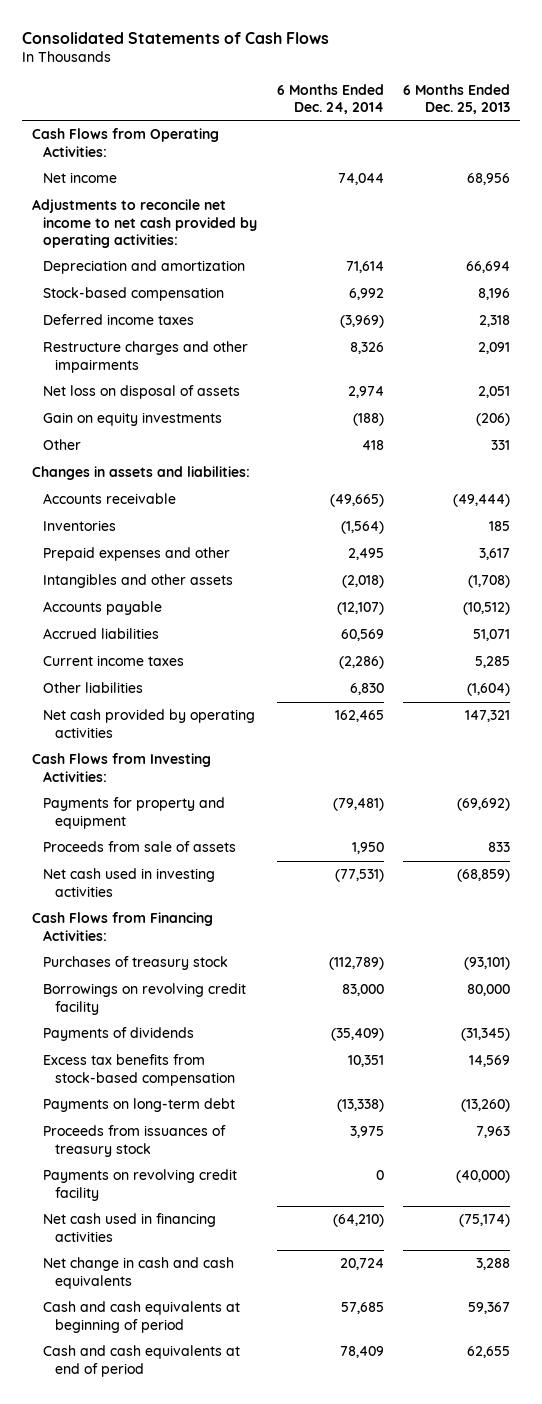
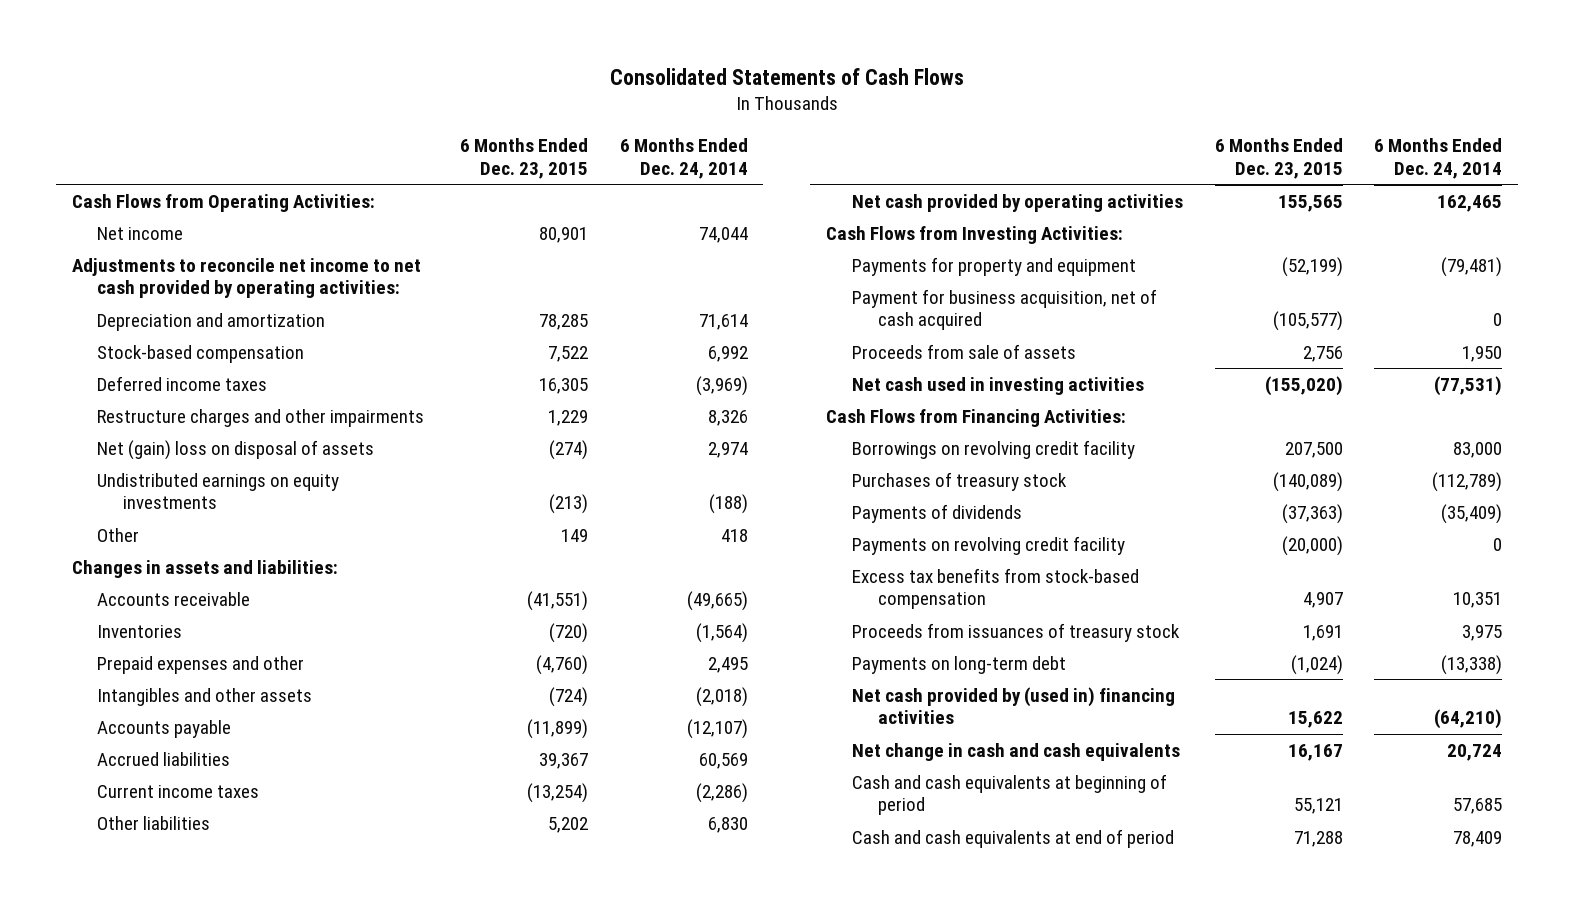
[403,83,511,114] 6 Months Ended Dec. 25, 2013 -> none
none -> [459,137,588,179] 6 Months Ended Dec. 23, 2015
[43,385,241,400] Net loss on disposal of assets -> [97,439,375,460] Net (gain) loss on disposal of assets
[43,412,223,427] Gain on equity investments -> [97,472,340,510] Undistributed earnings on equity investments
none -> [852,288,1158,331] Payment for business acquisition, net of cash acquired
[43,956,229,971] Purchases of treasury stock -> [852,471,1068,491] Purchases of treasury stock
[43,1169,238,1201] Payments on revolving credit facility -> [852,535,1126,555] Payments on revolving credit facility
[43,1098,236,1113] Payments on long-term debt -> [852,655,1067,674] Payments on long-term debt
[43,1213,217,1242] Net cash used in financing activities -> [852,686,1176,725] Net cash provided by (used in) financing activities

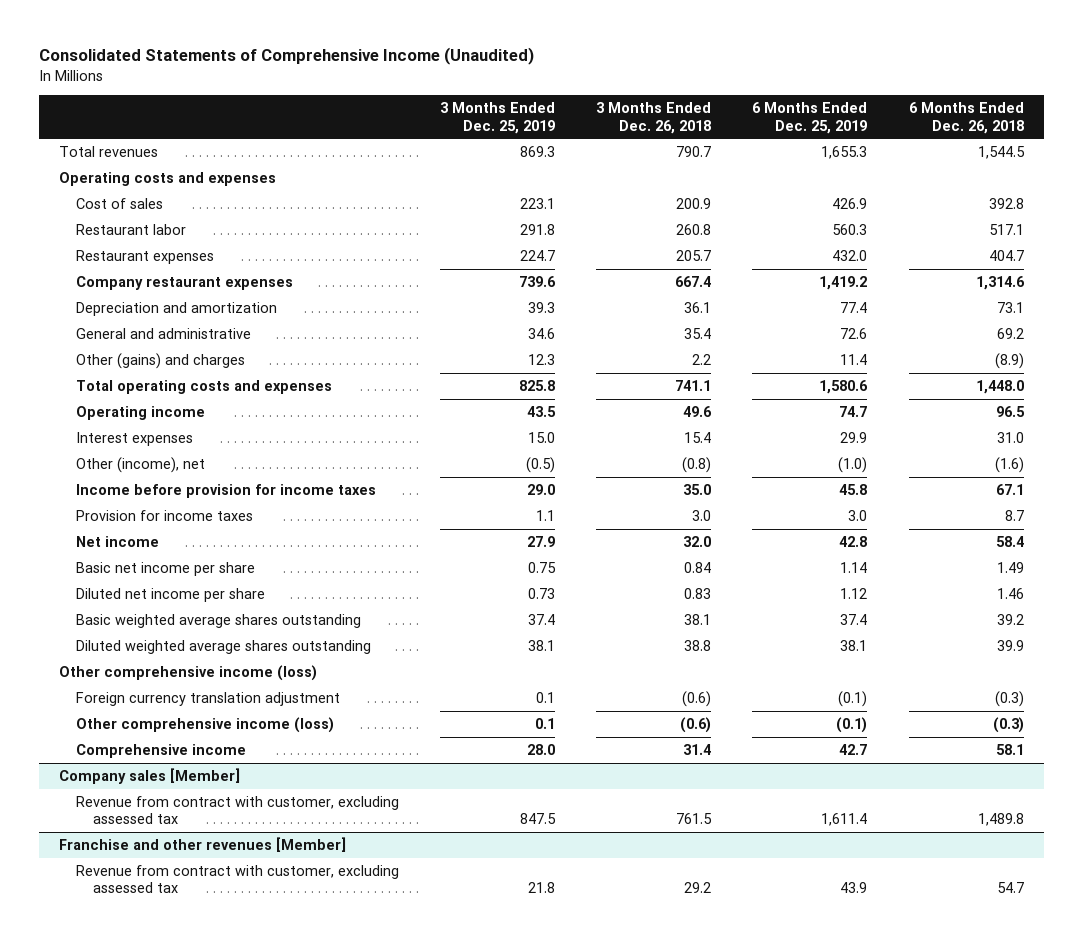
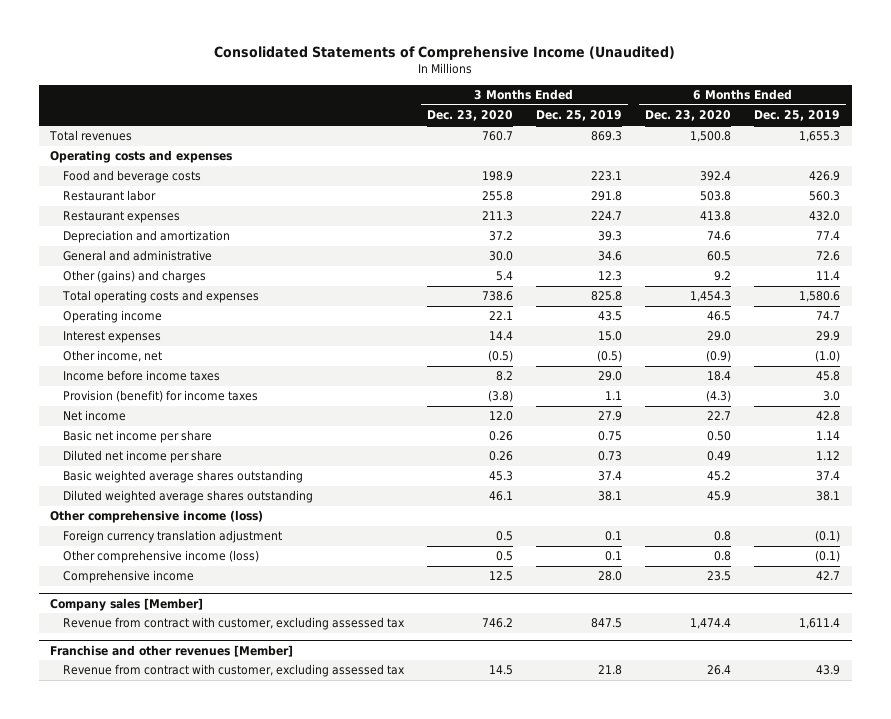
[596,102,712,134] 3 Months Ended Dec. 26, 2018 -> none
[908,102,1024,134] 6 Months Ended Dec. 26, 2018 -> none
none -> [426,110,513,122] Dec. 23, 2020
none -> [645,110,732,122] Dec. 23, 2020
[75,197,163,209] Cost of sales -> [62,170,201,184] Food and beverage costs
[75,275,293,290] Company restaurant expenses -> none
[75,456,205,473] Other (income), net -> [62,350,162,363] Other income, net
[75,483,376,498] Income before provision for income taxes -> [62,370,220,382] Income before income taxes
[75,509,253,521] Provision for income taxes -> [62,390,258,403] Provision (benefit) for income taxes

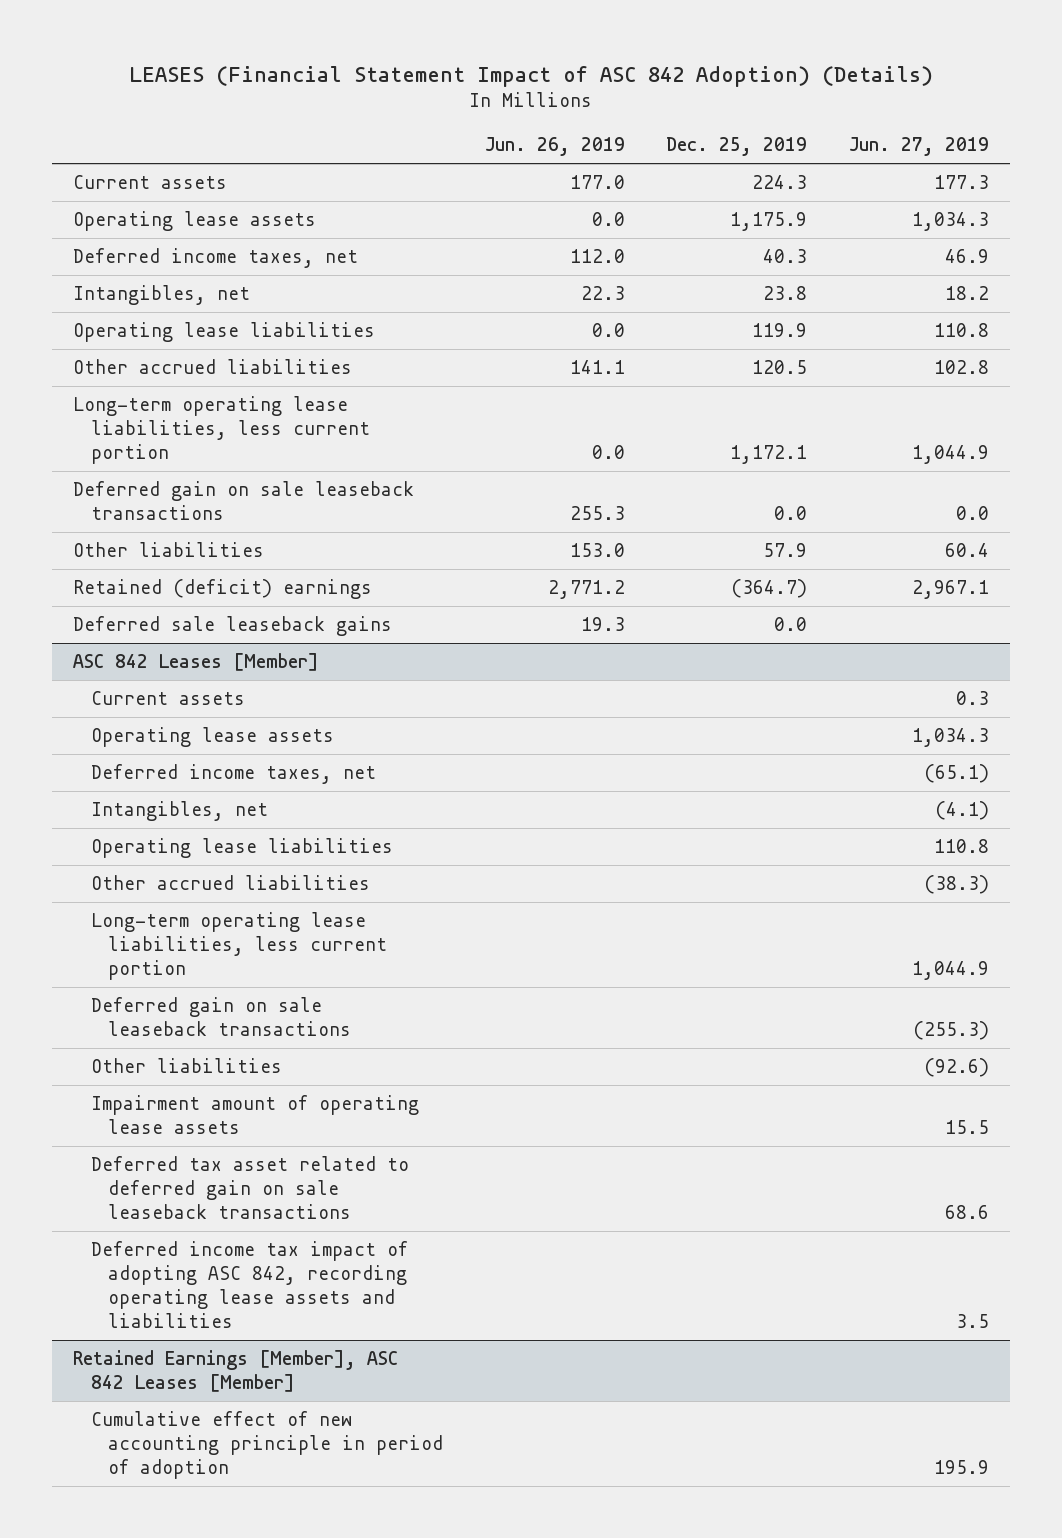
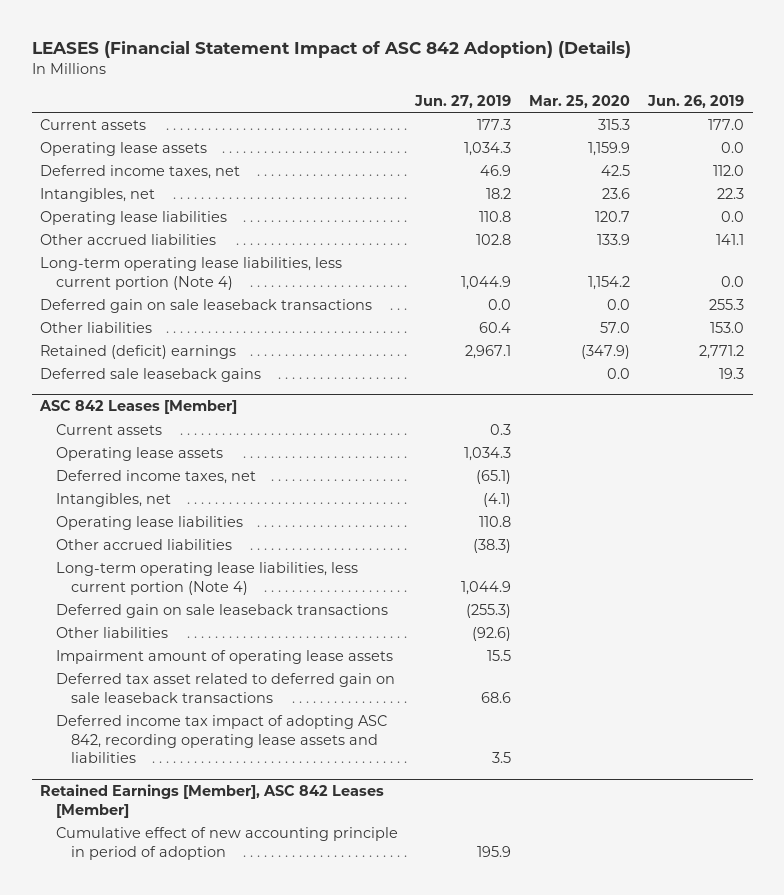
[666,136,808,156] Dec. 25, 2019 -> none
none -> [529,94,631,108] Mar. 25, 2020
[73,396,370,464] Long-term operating lease liabilities, less current portion -> [40,256,343,290] Long-term operating lease liabilities, less current portion (Note 4)
[90,912,387,980] Long-term operating lease liabilities, less current portion -> [55,561,358,595] Long-term operating lease liabilities, less current portion (Note 4)

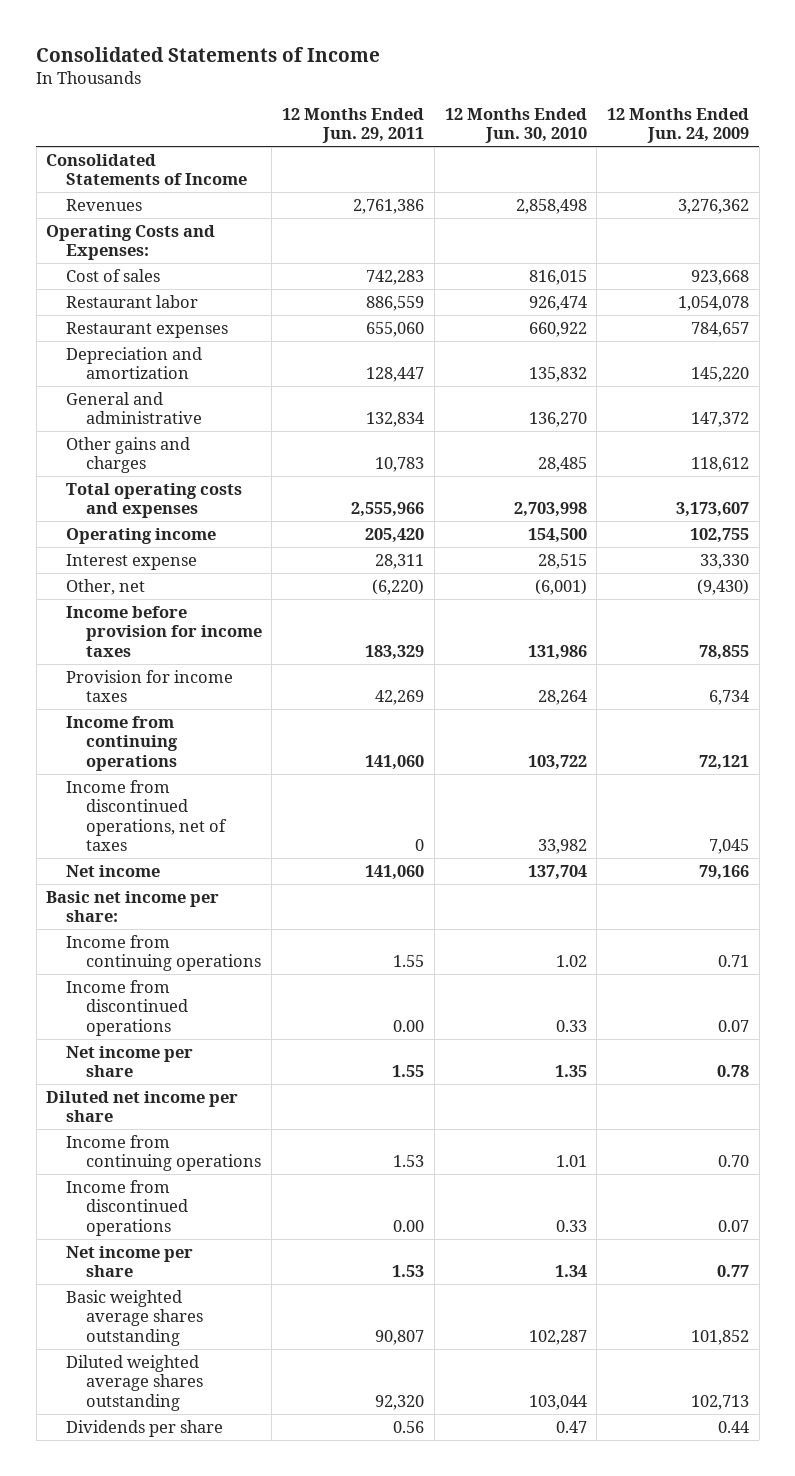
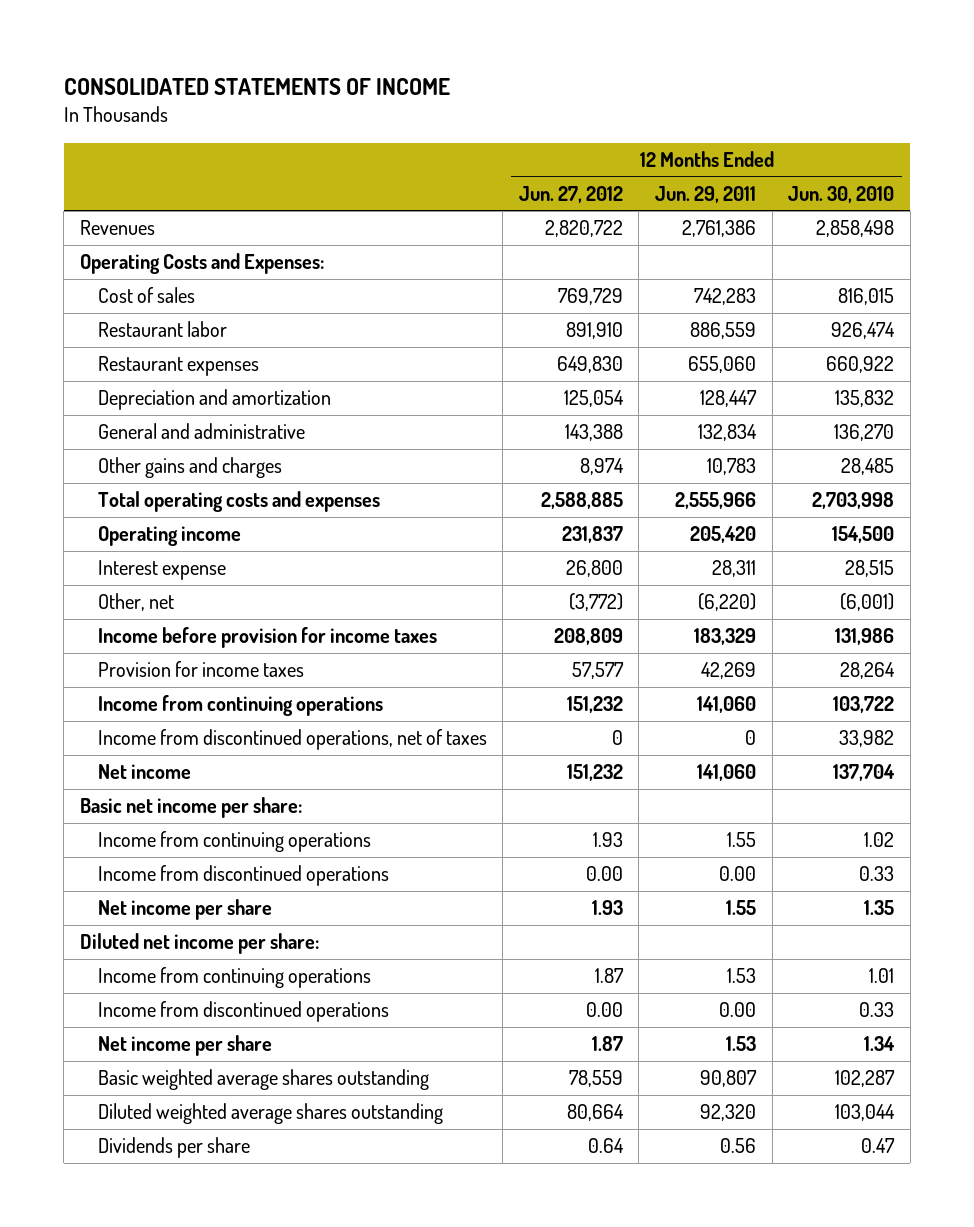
[36,46,381,62] Consolidated Statements of Income -> [63,78,450,96] CONSOLIDATED STATEMENTS OF INCOME
[606,107,749,144] 12 Months Ended Jun. 24, 2009 -> none
none -> [518,185,623,203] Jun. 27, 2012
[46,154,248,186] Consolidated Statements of Income -> none
[46,1091,239,1123] Diluted net income per share -> [79,933,319,955] Diluted net income per share:

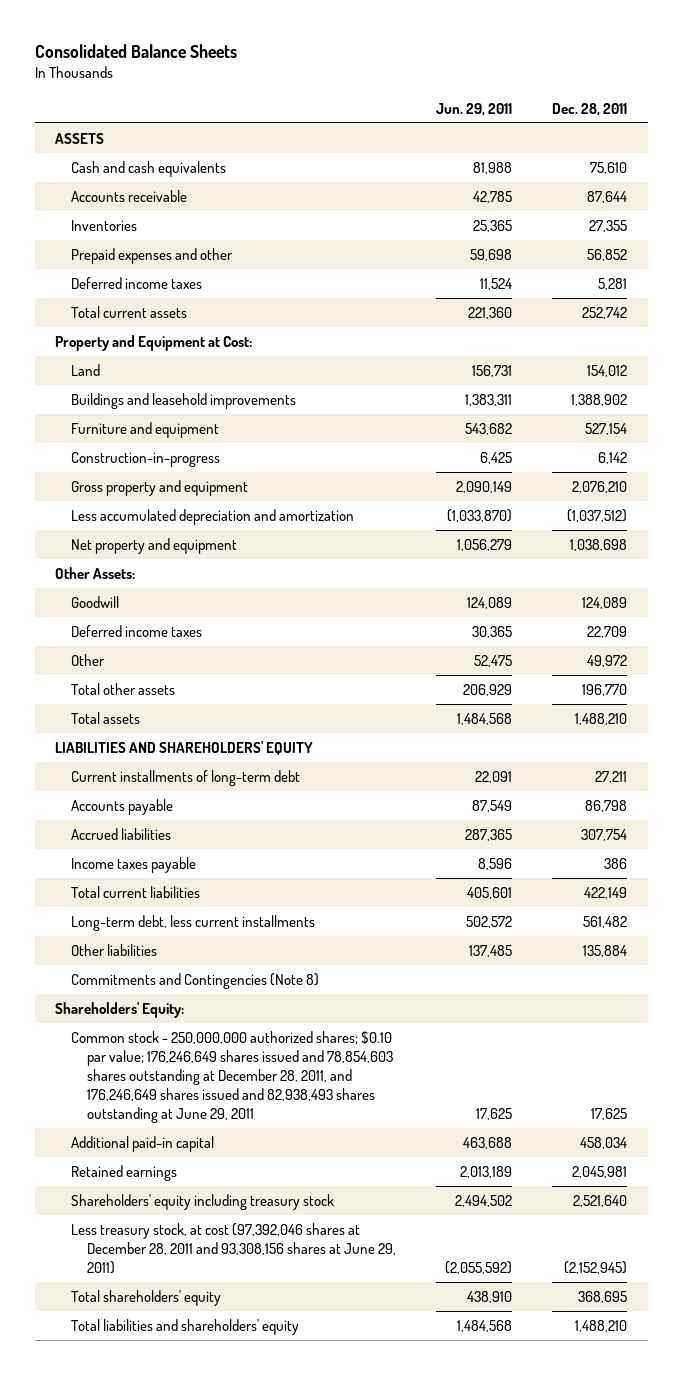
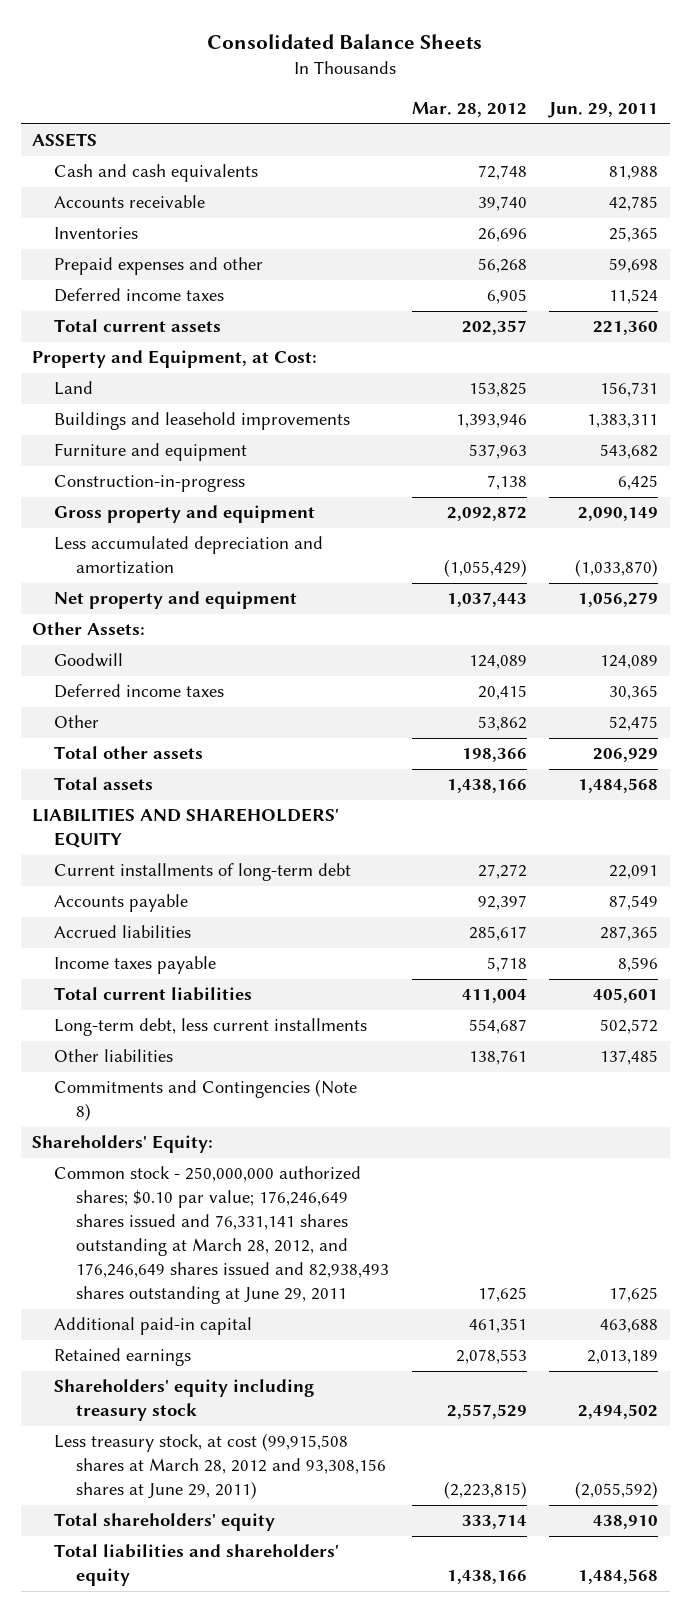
[552,102,628,116] Dec. 28, 2011 -> none
none -> [411,102,527,118] Mar. 28, 2012
[54,335,252,352] Property and Equipment at Cost: -> [31,350,317,369] Property and Equipment, at Cost:
[70,1031,393,1123] Common stock - 250,000,000 authorized shares; $0.10 par value; 176,246,649 shares issued and 78,854,603 shares outstanding at December 28, 2011, and 176,246,649 shares issued and 82,938,493 shares outstanding at June 29, 2011 -> [54,1166,390,1305] Common stock - 250,000,000 authorized shares; $0.10 par value; 176,246,649 shares issued and 76,331,141 shares outstanding at March 28, 2012, and 176,246,649 shares issued and 82,938,493 shares outstanding at June 29, 2011
[70,1223,396,1275] Less treasury stock, at cost (97,392,046 shares at December 28, 2011 and 93,308,156 shares at June 29, 2011) -> [54,1433,387,1500] Less treasury stock, at cost (99,915,508 shares at March 28, 2012 and 93,308,156 shares at June 29, 2011)

